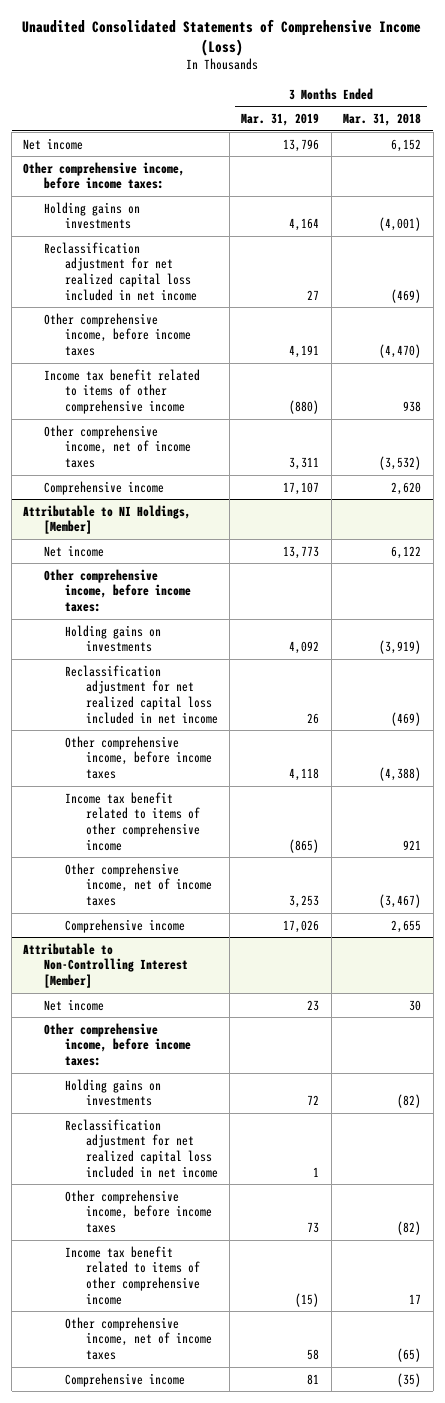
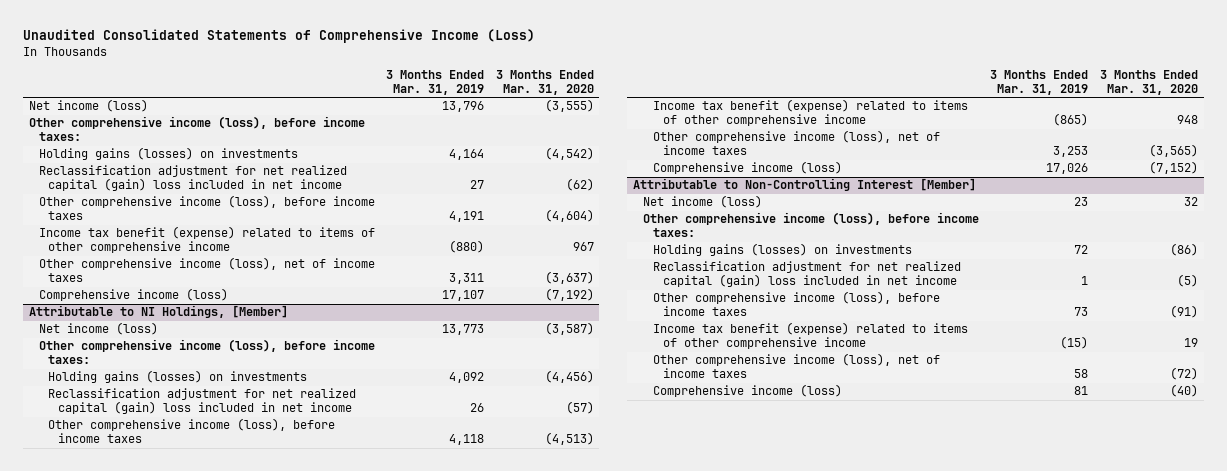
[343,113,422,127] Mar. 31, 2018 -> none
none -> [495,70,594,96] 3 Months Ended Mar. 31, 2020
[23,137,84,150] Net income -> [28,99,148,113] Net income (loss)
[23,161,186,190] Other comprehensive income, before income taxes: -> [28,116,365,142] Other comprehensive income (loss), before income taxes:
[44,201,141,230] Holding gains on investments -> [38,147,298,161] Holding gains (losses) on investments
[44,241,197,301] Reclassification adjustment for net realized capital loss included in net income -> [38,165,347,192] Reclassification adjustment for net realized capital (gain) loss included in net income
[44,312,191,357] Other comprehensive income, before income taxes -> [38,195,375,221] Other comprehensive income (loss), before income taxes
[44,368,201,415] Income tax benefit related to items of other comprehensive income -> [38,226,375,254] Income tax benefit (expense) related to items of other comprehensive income
[44,424,191,469] Other comprehensive income, net of income taxes -> [38,257,375,283] Other comprehensive income (loss), net of income taxes
[44,480,165,495] Comprehensive income -> [38,288,228,302] Comprehensive income (loss)
[44,544,105,557] Net income -> [38,322,158,336] Net income (loss)
[44,568,191,613] Other comprehensive income, before income taxes: -> [38,339,375,365] Other comprehensive income (loss), before income taxes:
[64,624,161,653] Holding gains on investments -> [48,370,308,384] Holding gains (losses) on investments
[64,664,218,724] Reclassification adjustment for net realized capital loss included in net income -> [48,388,357,415] Reclassification adjustment for net realized capital (gain) loss included in net income
[64,735,212,780] Other comprehensive income, before income taxes -> [48,418,336,444] Other comprehensive income (loss), before income taxes
[64,791,200,851] Income tax benefit related to items of other comprehensive income -> [652,99,968,127] Income tax benefit (expense) related to items of other comprehensive income
[64,862,212,907] Other comprehensive income, net of income taxes -> [652,130,940,156] Other comprehensive income (loss), net of income taxes
[64,918,185,933] Comprehensive income -> [652,161,842,175] Comprehensive income (loss)
[44,998,105,1011] Net income -> [642,195,762,209] Net income (loss)
[44,1022,191,1067] Other comprehensive income, before income taxes: -> [642,212,979,238] Other comprehensive income (loss), before income taxes:
[64,1078,161,1107] Holding gains on investments -> [652,243,912,257] Holding gains (losses) on investments
[64,1118,218,1178] Reclassification adjustment for net realized capital loss included in net income -> [652,261,961,288] Reclassification adjustment for net realized capital (gain) loss included in net income
[64,1189,212,1234] Other comprehensive income, before income taxes -> [652,291,940,317] Other comprehensive income (loss), before income taxes
[64,1245,200,1305] Income tax benefit related to items of other comprehensive income -> [652,322,968,350] Income tax benefit (expense) related to items of other comprehensive income
[64,1316,212,1361] Other comprehensive income, net of income taxes -> [652,353,940,379] Other comprehensive income (loss), net of income taxes
[64,1372,185,1387] Comprehensive income -> [652,384,842,398] Comprehensive income (loss)

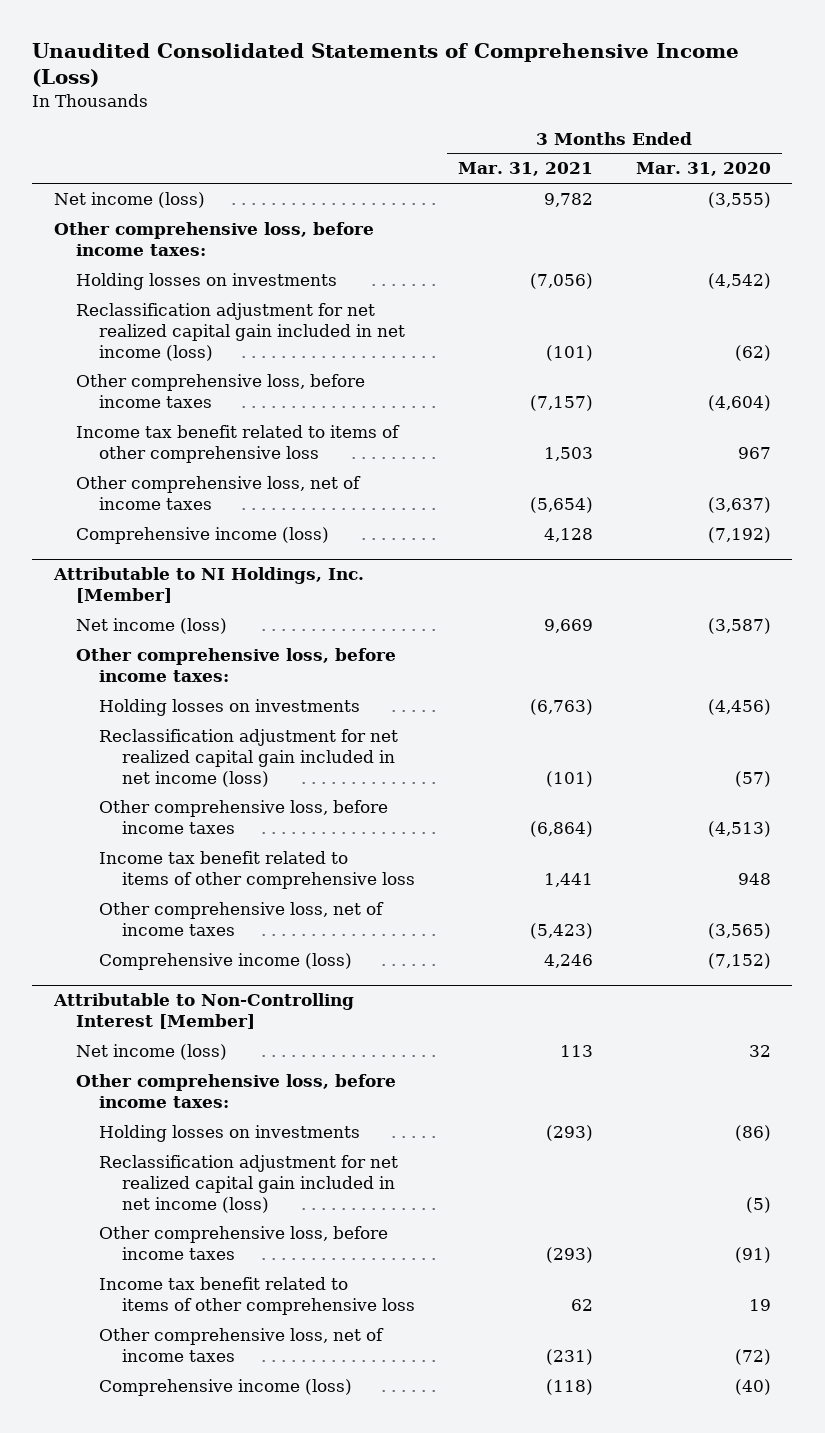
[386,70,485,96] 3 Months Ended Mar. 31, 2019 -> none
none -> [457,162,593,177] Mar. 31, 2021
[28,116,365,142] Other comprehensive income (loss), before income taxes: -> [53,221,374,256] Other comprehensive loss, before income taxes:
[38,147,298,161] Holding gains (losses) on investments -> [76,272,338,290] Holding losses on investments
[38,165,347,192] Reclassification adjustment for net realized capital (gain) loss included in net income -> [76,302,406,361] Reclassification adjustment for net realized capital gain included in net income (loss)
[38,195,375,221] Other comprehensive income (loss), before income taxes -> [76,373,366,408] Other comprehensive loss, before income taxes
[38,226,375,254] Income tax benefit (expense) related to items of other comprehensive income -> [76,424,401,463] Income tax benefit related to items of other comprehensive loss
[38,257,375,283] Other comprehensive income (loss), net of income taxes -> [76,475,362,510] Other comprehensive loss, net of income taxes
[28,305,288,319] Attributable to NI Holdings, [Member] -> [52,567,364,604] Attributable to NI Holdings, Inc. [Member]
[38,339,375,365] Other comprehensive income (loss), before income taxes: -> [76,647,397,682] Other comprehensive loss, before income taxes:
[48,370,308,384] Holding gains (losses) on investments -> [99,698,361,716] Holding losses on investments
[48,388,357,415] Reclassification adjustment for net realized capital (gain) loss included in net income -> [99,728,399,787] Reclassification adjustment for net realized capital gain included in net income (loss)
[48,418,336,444] Other comprehensive income (loss), before income taxes -> [99,799,389,834] Other comprehensive loss, before income taxes
[652,99,968,127] Income tax benefit (expense) related to items of other comprehensive income -> [99,850,415,889] Income tax benefit related to items of other comprehensive loss
[652,130,940,156] Other comprehensive income (loss), net of income taxes -> [99,901,385,936] Other comprehensive loss, net of income taxes
[642,212,979,238] Other comprehensive income (loss), before income taxes: -> [76,1073,397,1108] Other comprehensive loss, before income taxes:
[652,243,912,257] Holding gains (losses) on investments -> [99,1124,361,1142] Holding losses on investments
[652,261,961,288] Reclassification adjustment for net realized capital (gain) loss included in net income -> [99,1154,399,1213] Reclassification adjustment for net realized capital gain included in net income (loss)
[652,291,940,317] Other comprehensive income (loss), before income taxes -> [99,1225,389,1260] Other comprehensive loss, before income taxes
[652,322,968,350] Income tax benefit (expense) related to items of other comprehensive income -> [99,1276,415,1315] Income tax benefit related to items of other comprehensive loss
[652,353,940,379] Other comprehensive income (loss), net of income taxes -> [99,1327,385,1362] Other comprehensive loss, net of income taxes

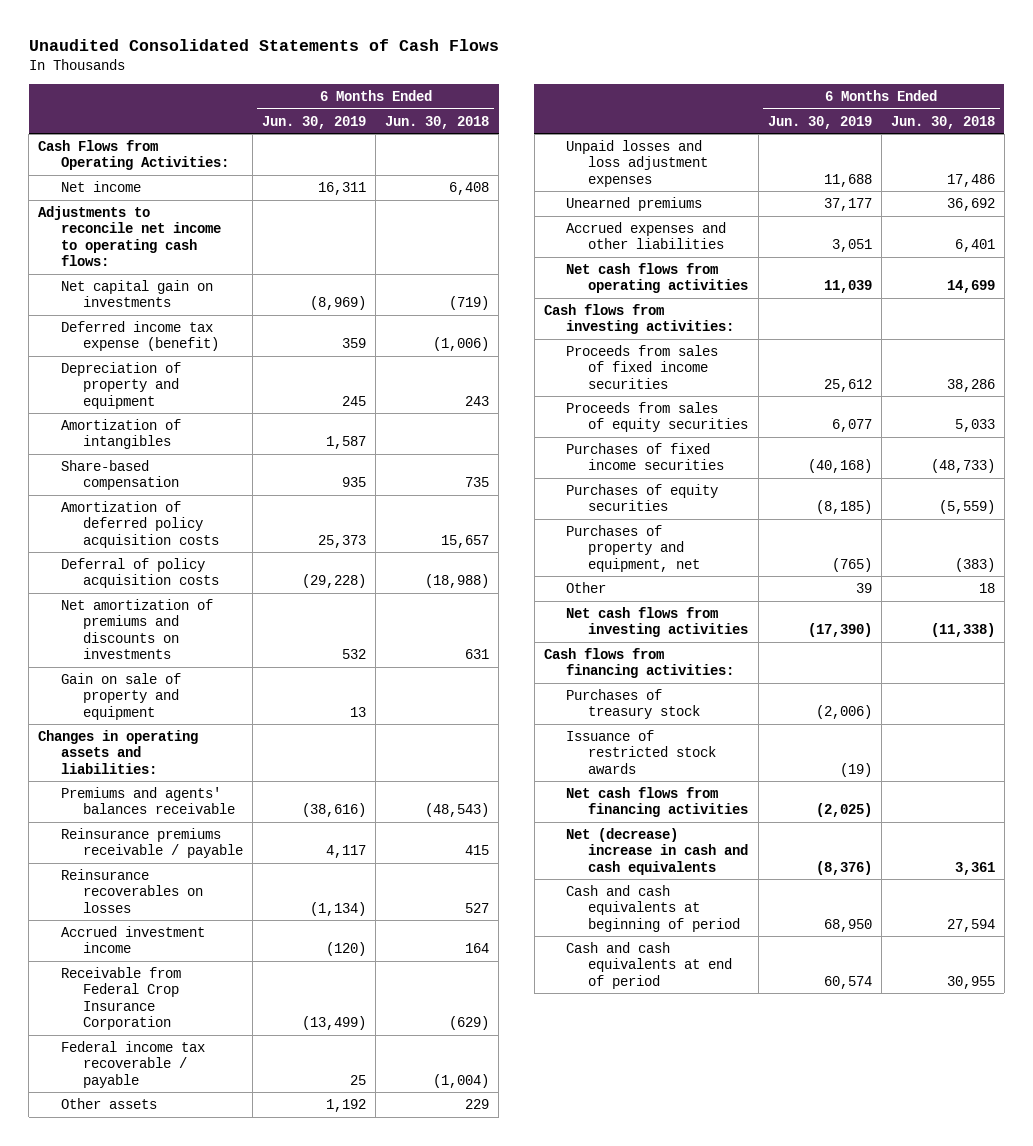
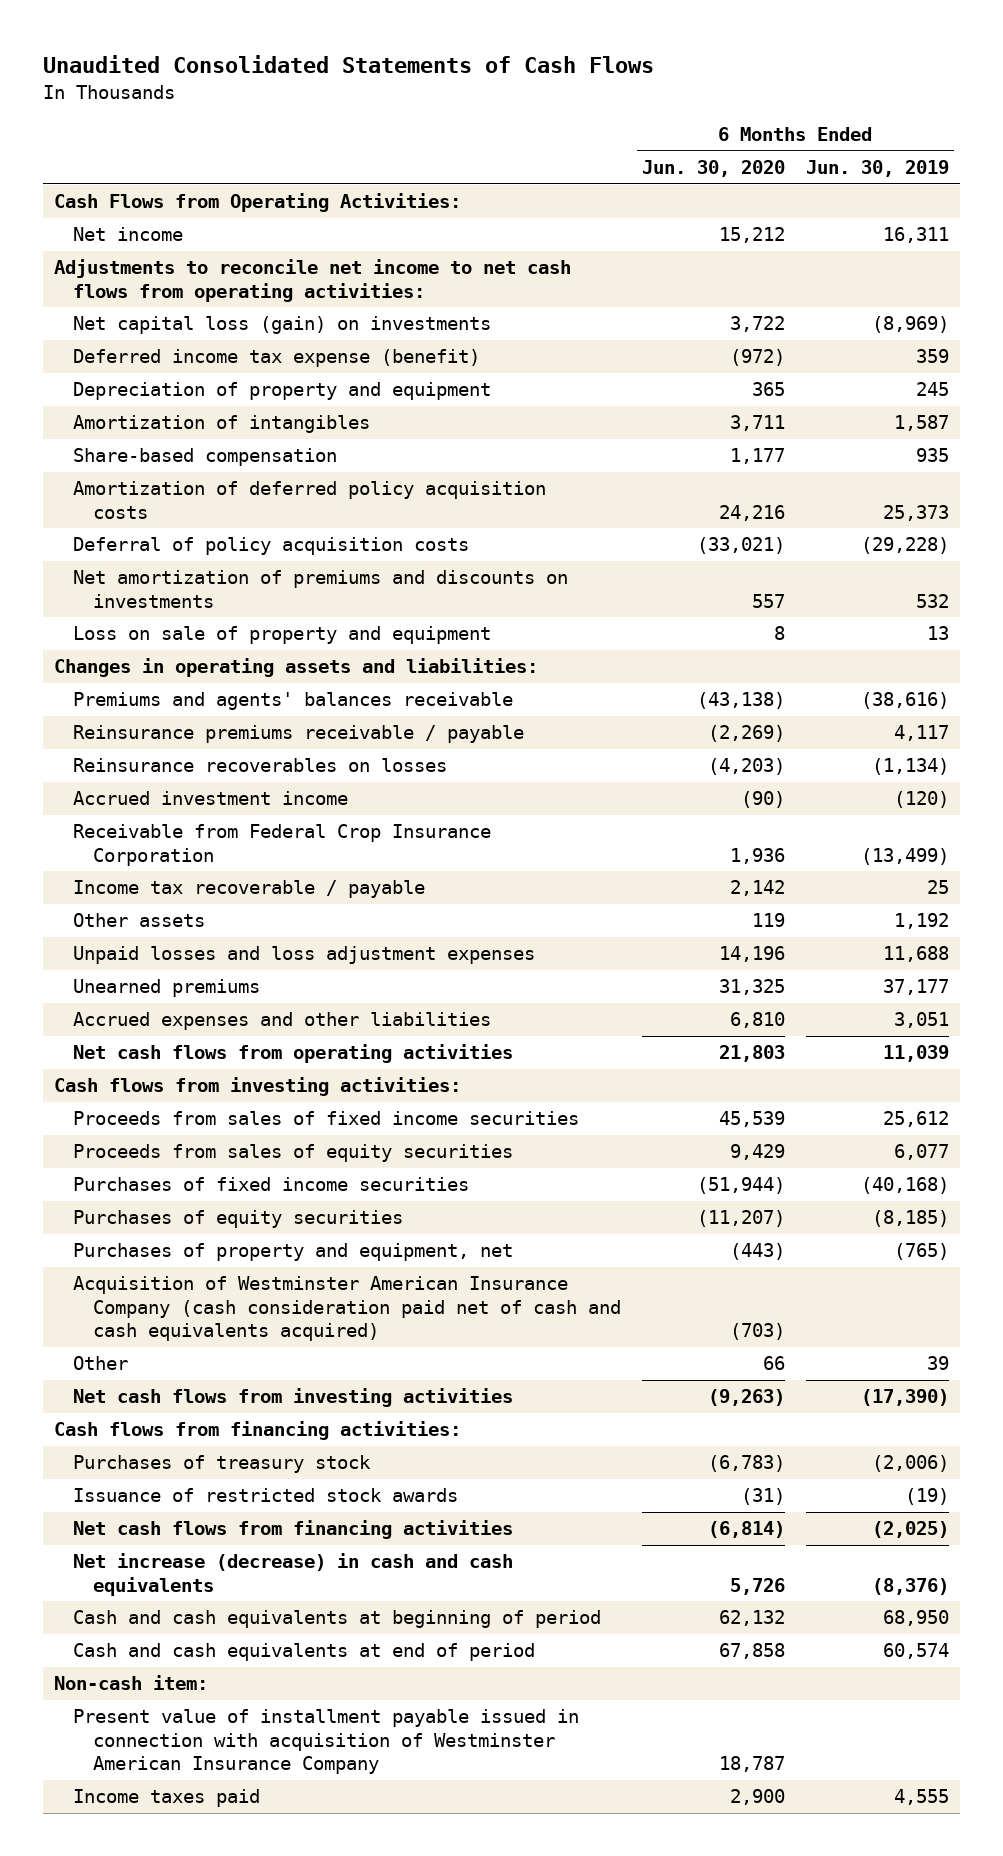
[385,115,490,129] Jun. 30, 2018 -> none
none -> [641,160,785,178] Jun. 30, 2020
[38,206,221,267] Adjustments to reconcile net income to operating cash flows: -> [53,259,571,302] Adjustments to reconcile net income to net cash flows from operating activities:
[60,280,213,308] Net capital gain on investments -> [73,316,492,335] Net capital loss (gain) on investments
[60,673,181,720] Gain on sale of property and equipment -> [73,626,492,645] Loss on sale of property and equipment
[60,1041,205,1088] Federal income tax recoverable / payable -> [73,880,426,899] Income tax recoverable / payable
none -> [73,1276,621,1342] Acquisition of Westminster American Insurance Company (cash consideration paid net of cash and cash equivalents acquired)
[566,828,749,875] Net (decrease) increase in cash and cash equivalents -> [73,1553,514,1596] Net increase (decrease) in cash and cash equivalents
none -> [53,1675,208,1691] Non-cash item:
none -> [73,1709,580,1775] Present value of installment payable issued in connection with acquisition of Westminster American Insurance Company
none -> [73,1789,261,1808] Income taxes paid

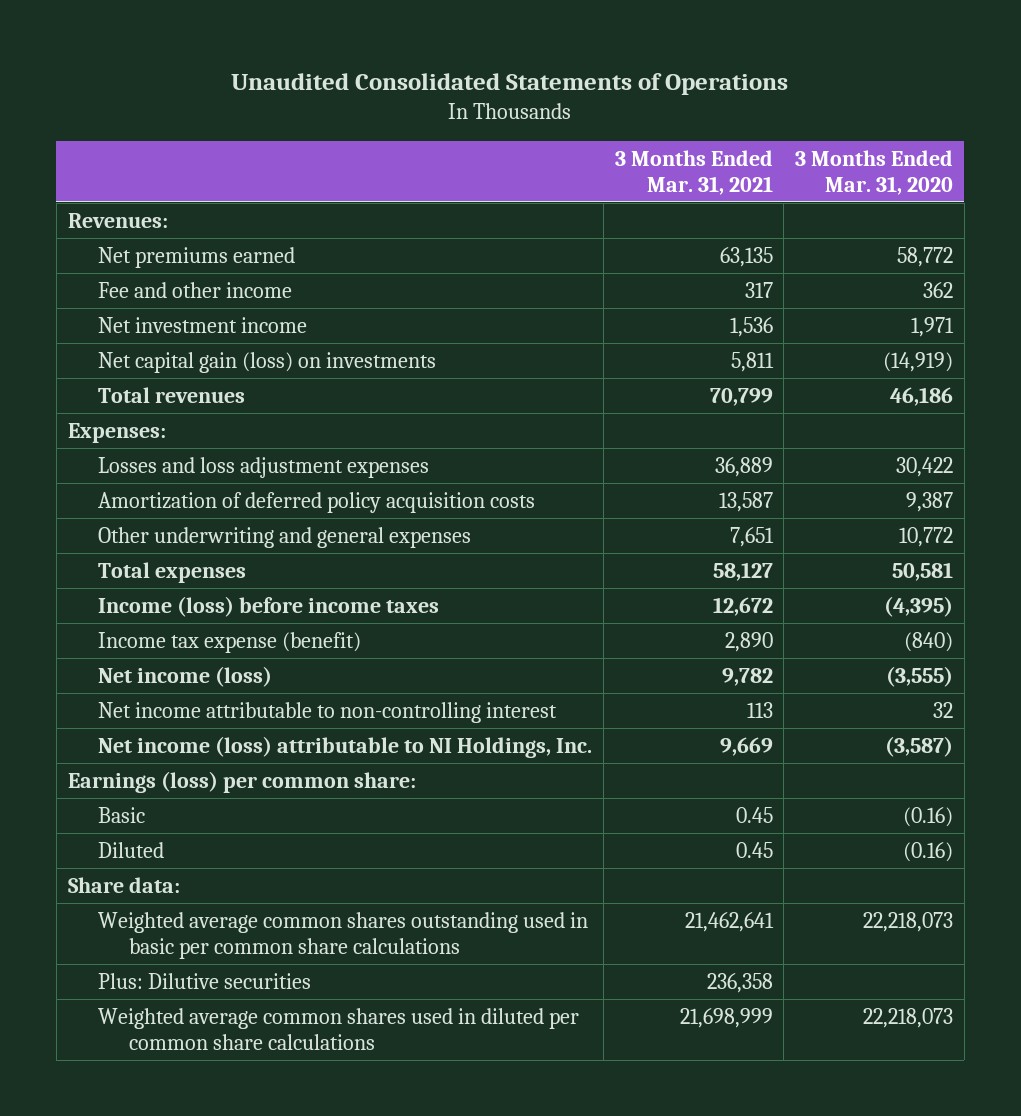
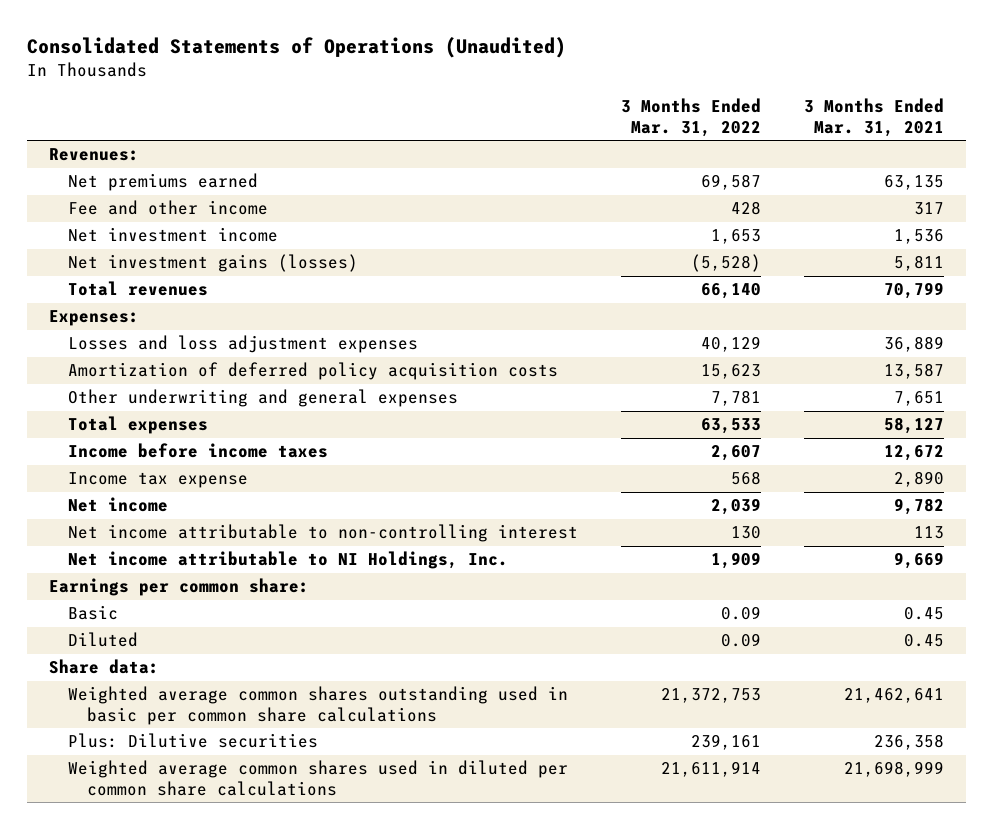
[231,72,789,95] Unaudited Consolidated Statements of Operations -> [27,37,567,59] Consolidated Statements of Operations (Unaudited)
[795,149,954,195] 3 Months Ended Mar. 31, 2020 -> none
none -> [620,98,761,137] 3 Months Ended Mar. 31, 2022
[98,351,437,373] Net capital gain (loss) on investments -> [67,254,358,273] Net investment gains (losses)
[98,595,440,617] Income (loss) before income taxes -> [67,443,328,459] Income before income taxes
[98,631,362,653] Income tax expense (benefit) -> [67,472,248,489] Income tax expense
[98,665,273,687] Net income (loss) -> [67,497,168,513] Net income
[98,735,593,758] Net income (loss) attributable to NI Holdings, Inc. -> [67,551,508,570] Net income attributable to NI Holdings, Inc.
[67,770,416,793] Earnings (loss) per common share: -> [48,578,309,597] Earnings per common share:

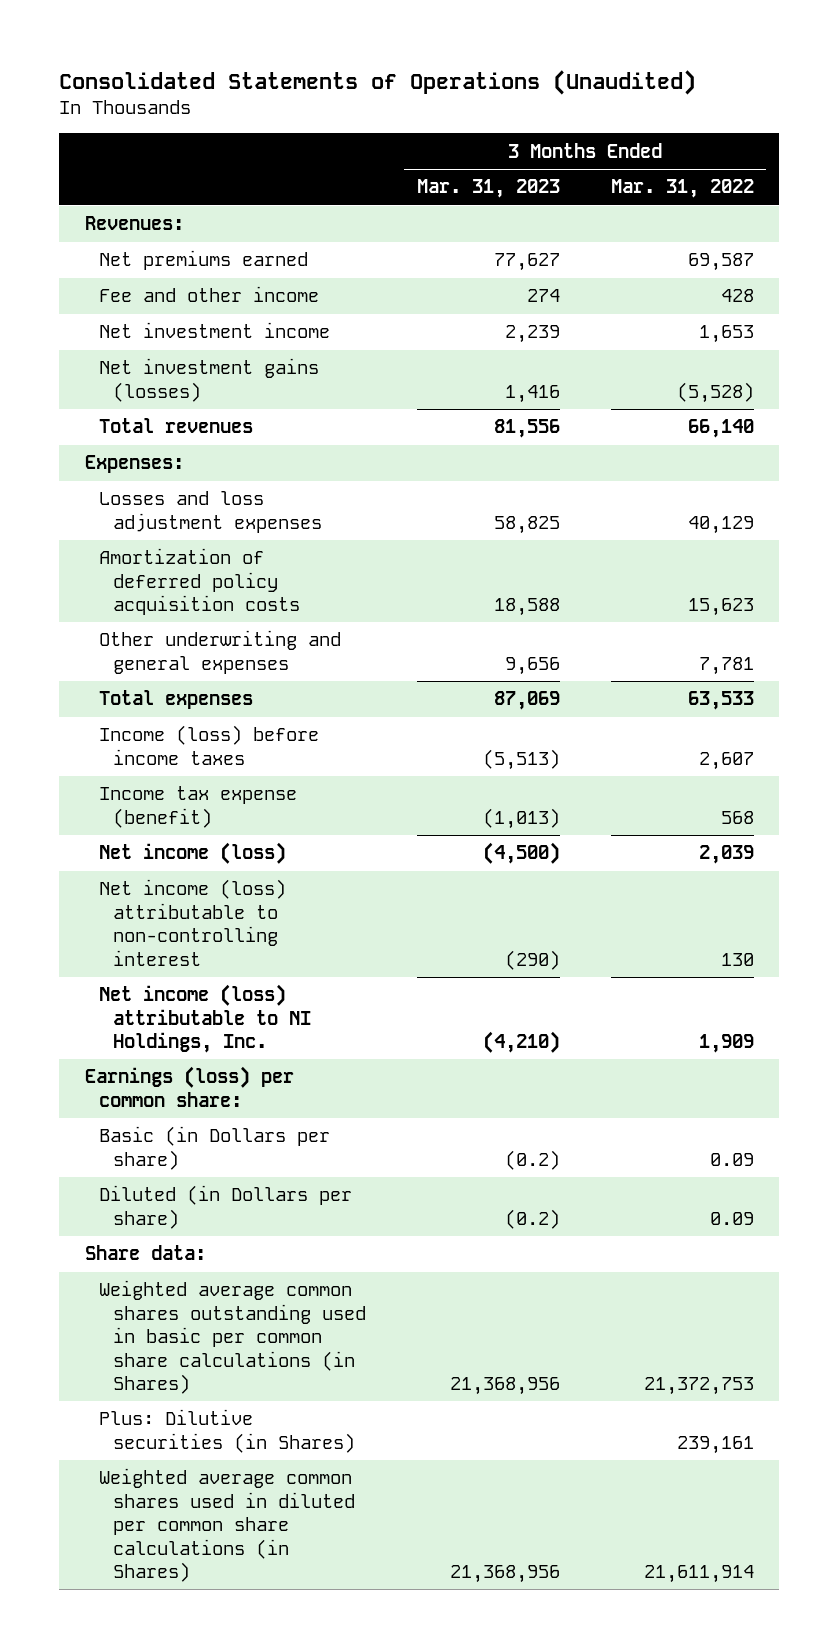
[803,98,944,137] 3 Months Ended Mar. 31, 2021 -> none
none -> [417,179,561,199] Mar. 31, 2023
[67,443,328,459] Income before income taxes -> [98,725,319,765] Income (loss) before income taxes
[67,472,248,489] Income tax expense -> [98,786,297,828] Income tax expense (benefit)
[67,497,168,513] Net income -> [98,842,286,865] Net income (loss)
[67,524,578,543] Net income attributable to non-controlling interest -> [98,879,286,966] Net income (loss) attributable to non-controlling interest
[67,551,508,570] Net income attributable to NI Holdings, Inc. -> [98,984,312,1054] Net income (loss) attributable to NI Holdings, Inc.
[48,578,309,597] Earnings per common share: -> [84,1066,294,1107] Earnings (loss) per common share:
[67,605,118,621] Basic -> [98,1126,330,1170] Basic (in Dollars per share)
[67,632,138,648] Diluted -> [98,1185,352,1229] Diluted (in Dollars per share)
[67,686,568,725] Weighted average common shares outstanding used in basic per common share calculations -> [98,1280,367,1395] Weighted average common shares outstanding used in basic per common share calculations (in Shares)
[67,733,318,749] Plus: Dilutive securities -> [98,1409,356,1453] Plus: Dilutive securities (in Shares)
[67,760,568,796] Weighted average common shares used in diluted per common share calculations -> [98,1468,356,1583] Weighted average common shares used in diluted per common share calculations (in Shares)

